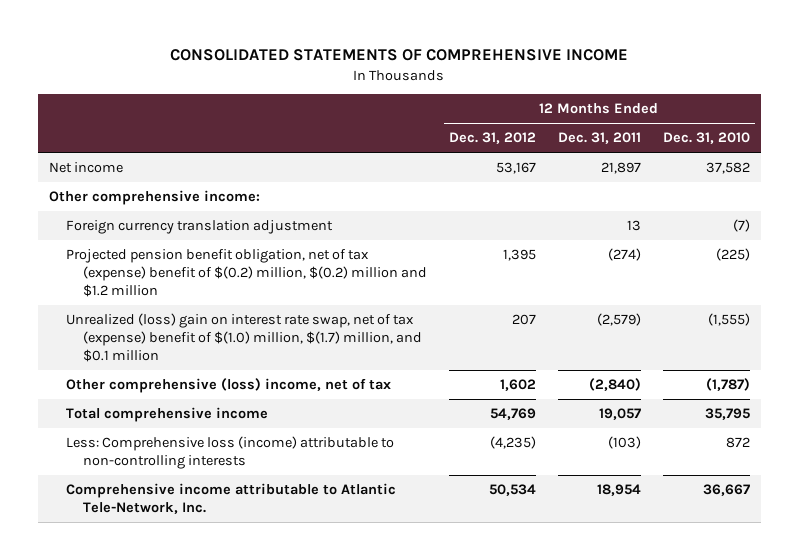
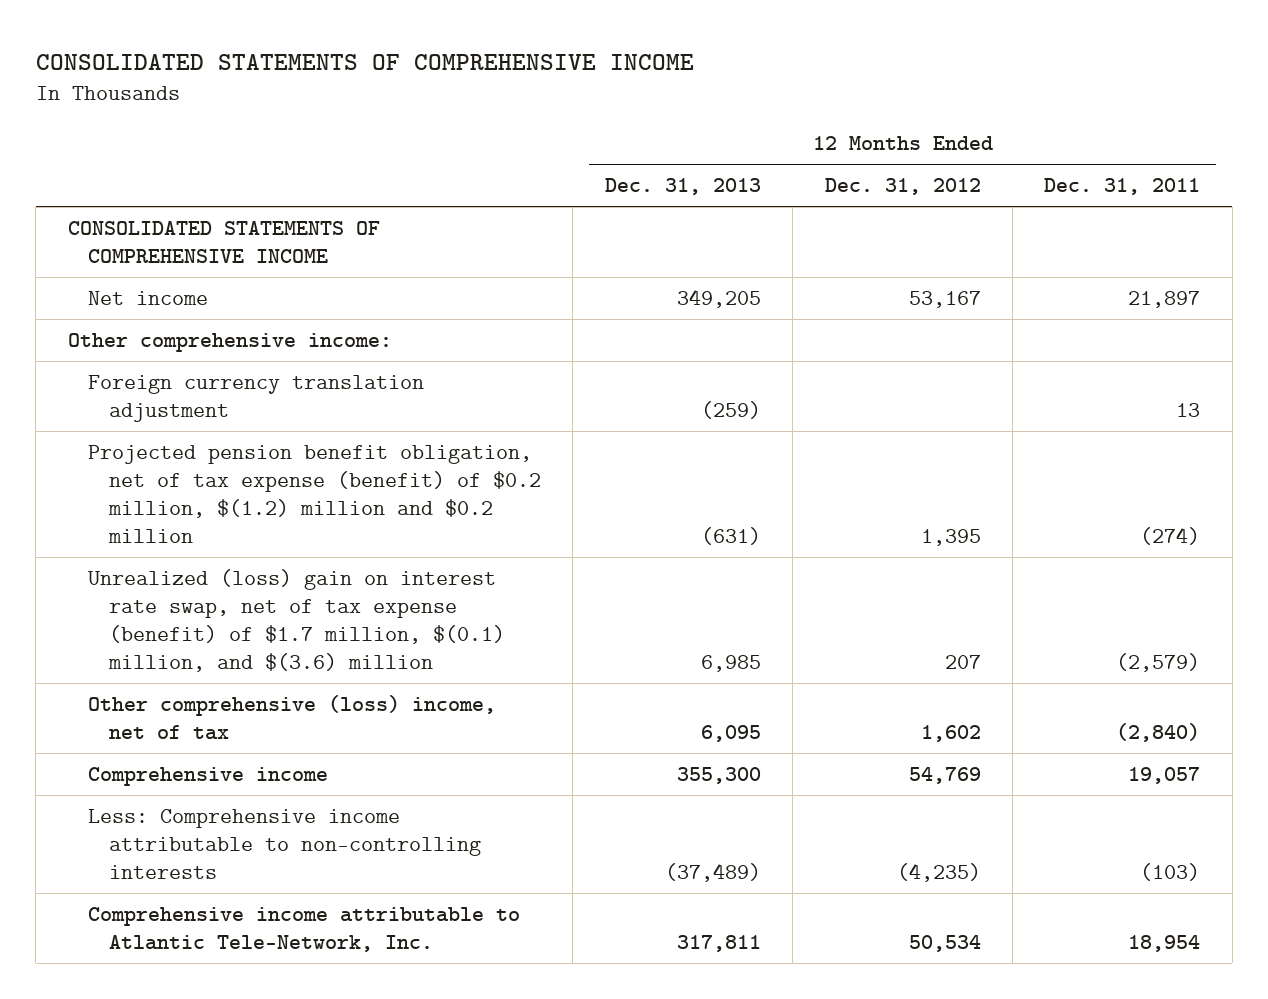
[662,132,750,145] Dec. 31, 2010 -> none
none -> [604,178,761,196] Dec. 31, 2013
none -> [67,220,380,263] CONSOLIDATED STATEMENTS OF COMPREHENSIVE INCOME
[65,249,428,298] Projected pension benefit obligation, net of tax (expense) benefit of $(0.2) million, $(0.2) million and $1.2 million -> [88,444,541,544] Projected pension benefit obligation, net of tax expense (benefit) of $0.2 million, $(1.2) million and $0.2 million
[65,313,423,363] Unrealized (loss) gain on interest rate swap, net of tax (expense) benefit of $(1.0) million, $(1.7) million, and $0.1 million -> [88,568,505,673] Unrealized (loss) gain on interest rate swap, net of tax expense (benefit) of $1.7 million, $(0.1) million, and $(3.6) million
[65,407,268,423] Total comprehensive income -> [88,766,329,786] Comprehensive income
[65,436,394,470] Less: Comprehensive loss (income) attributable to non-controlling interests -> [88,808,481,880] Less: Comprehensive income attributable to non-controlling interests

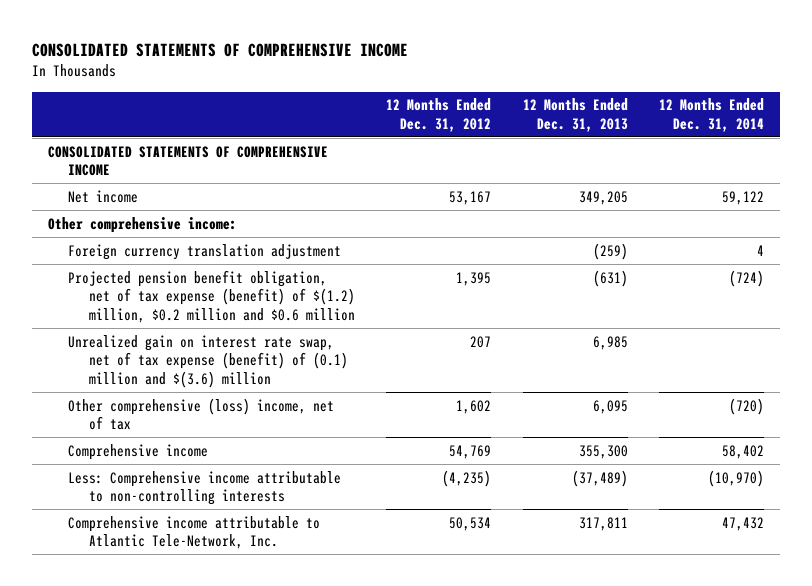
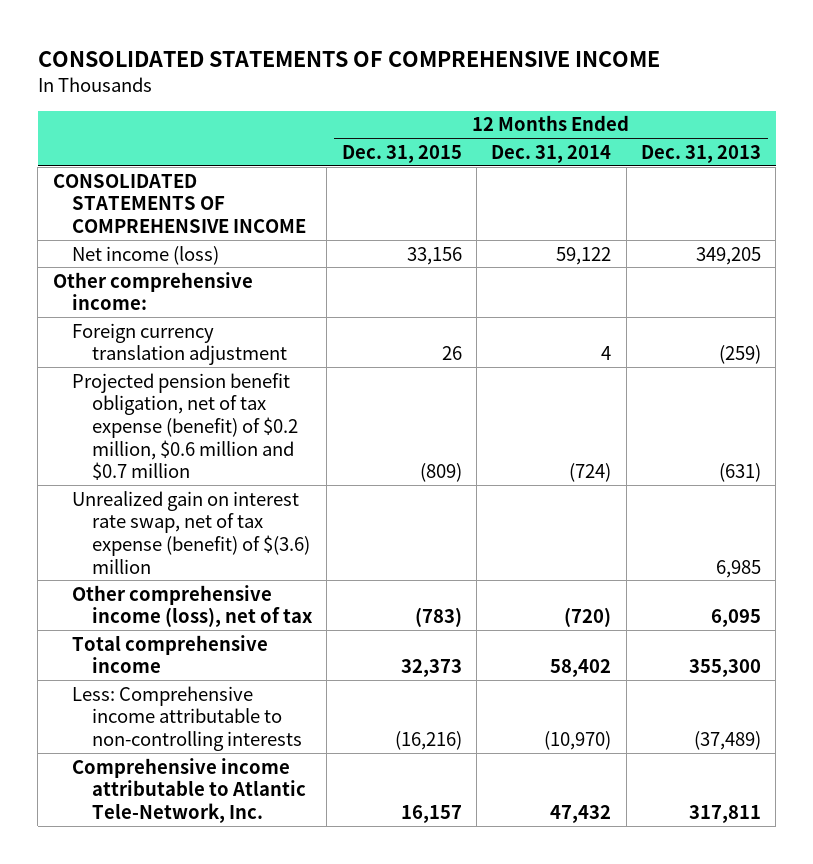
[386,98,492,132] 12 Months Ended Dec. 31, 2012 -> none
none -> [341,144,462,163] Dec. 31, 2015
[68,189,139,203] Net income -> [72,245,220,265] Net income (loss)
[68,269,355,323] Projected pension benefit obligation, net of tax expense (benefit) of $(1.2) million, $0.2 million and $0.6 million -> [72,372,299,481] Projected pension benefit obligation, net of tax expense (benefit) of $0.2 million, $0.6 million and $0.7 million
[68,334,348,388] Unrealized gain on interest rate swap, net of tax expense (benefit) of (0.1) million and $(3.6) million -> [72,490,311,574] Unrealized gain on interest rate swap, net of tax expense (benefit) of $(3.6) million
[68,397,335,431] Other comprehensive (loss) income, net of tax -> [72,584,314,628] Other comprehensive income (loss), net of tax
[68,443,209,460] Comprehensive income -> [72,634,269,674] Total comprehensive income

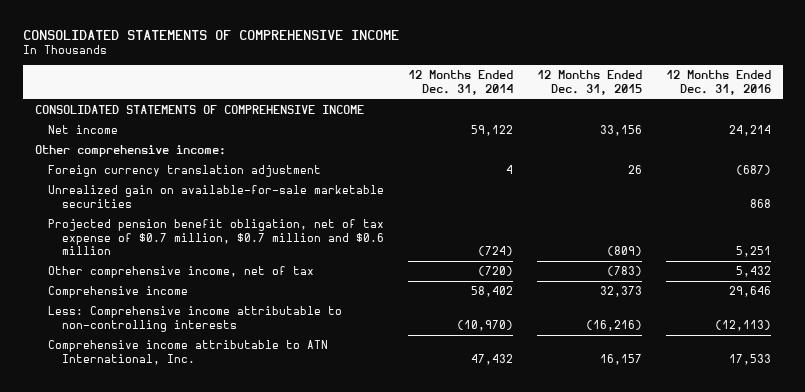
[640,144,761,163] Dec. 31, 2013 -> none
none -> [665,70,771,95] 12 Months Ended Dec. 31, 2016
[72,245,220,265] Net income (loss) -> [48,125,119,135] Net income
[72,490,311,574] Unrealized gain on interest rate swap, net of tax expense (benefit) of $(3.6) million -> none
none -> [48,185,385,208] Unrealized gain on available-for-sale marketable securities
[72,372,299,481] Projected pension benefit obligation, net of tax expense (benefit) of $0.2 million, $0.6 million and $0.7 million -> [48,219,385,256] Projected pension benefit obligation, net of tax expense of $0.7 million, $0.7 million and $0.6 million
[72,584,314,628] Other comprehensive income (loss), net of tax -> [48,266,315,279] Other comprehensive income, net of tax
[72,634,269,674] Total comprehensive income -> [48,286,189,299] Comprehensive income
[72,757,307,823] Comprehensive income attributable to Atlantic Tele-Network, Inc. -> [48,340,329,365] Comprehensive income attributable to ATN International, Inc.

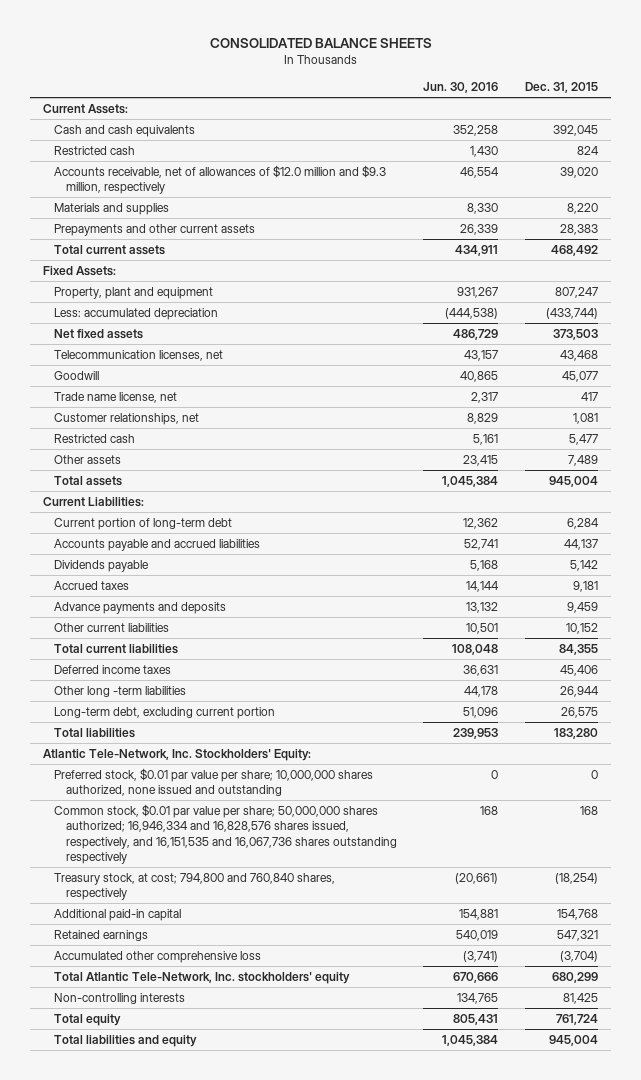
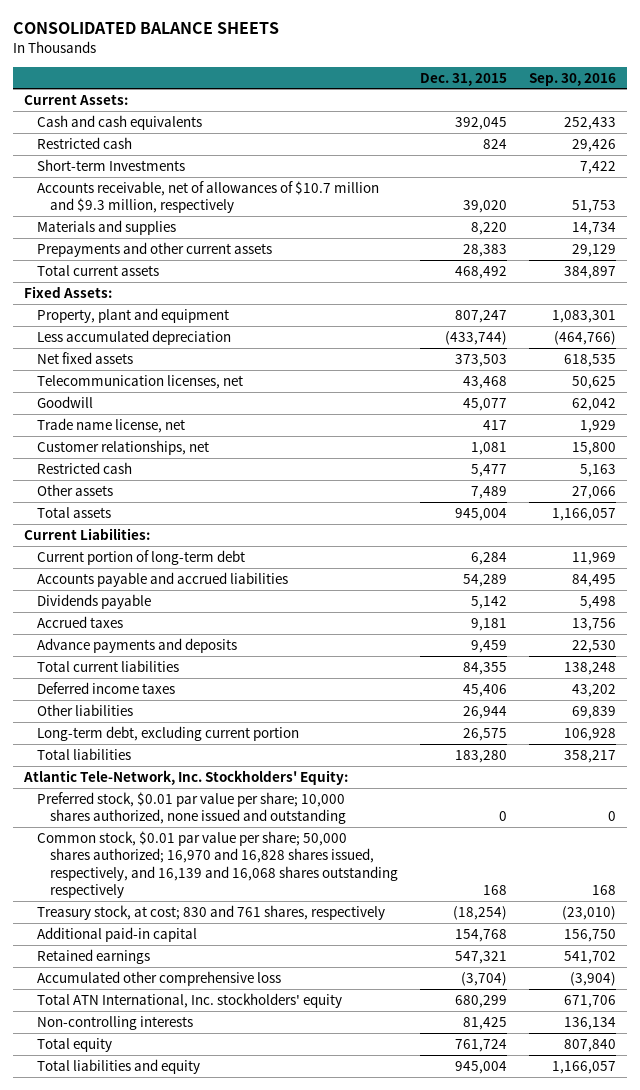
[423,82,499,94] Jun. 30, 2016 -> none
none -> [529,72,617,86] Sep. 30, 2016
none -> [37,158,186,171] Short-term Investments
[54,164,387,195] Accounts receivable, net of allowances of $12.0 million and $9.3 million, respectively -> [37,180,380,214] Accounts receivable, net of allowances of $10.7 million and $9.3 million, respectively
[54,307,219,320] Less: accumulated depreciation -> [37,329,232,345] Less accumulated depreciation
[564,538,599,550] 44,137 -> [463,573,508,587] 54,289
[54,622,170,632] Other current liabilities -> none
[54,685,187,697] Other long -term liabilities -> [37,703,134,716] Other liabilities
[54,767,374,797] Preferred stock, $0.01 par value per share; 10,000,000 shares authorized, none issued and outstanding -> [37,791,347,825] Preferred stock, $0.01 par value per share; 10,000 shares authorized, none issued and outstanding
[54,803,397,864] Common stock, $0.01 par value per share; 50,000,000 shares authorized; 16,946,334 and 16,828,576 shares issued, respectively, and 16,151,535 and 16,067,736 shares outstanding respectively -> [37,830,399,899] Common stock, $0.01 par value per share; 50,000 shares authorized; 16,970 and 16,828 shares issued, respectively, and 16,139 and 16,068 shares outstanding respectively
[54,872,336,901] Treasury stock, at cost; 794,800 and 760,840 shares, respectively -> [37,904,386,920] Treasury stock, at cost; 830 and 761 shares, respectively
[54,971,351,984] Total Atlantic Tele-Network, Inc. stockholders' equity -> [37,992,343,1008] Total ATN International, Inc. stockholders' equity

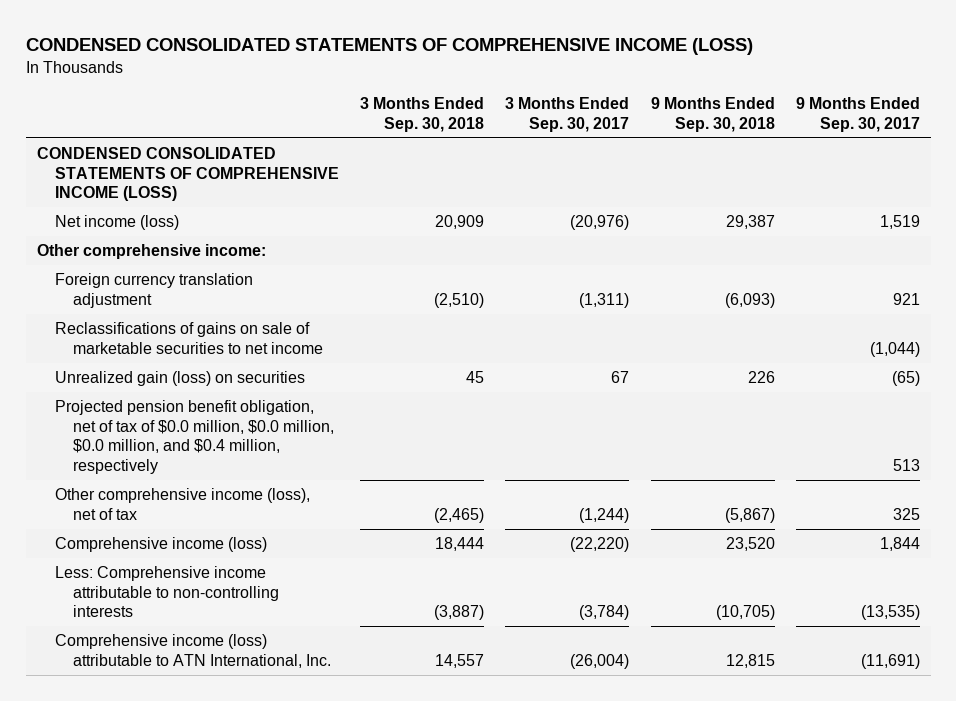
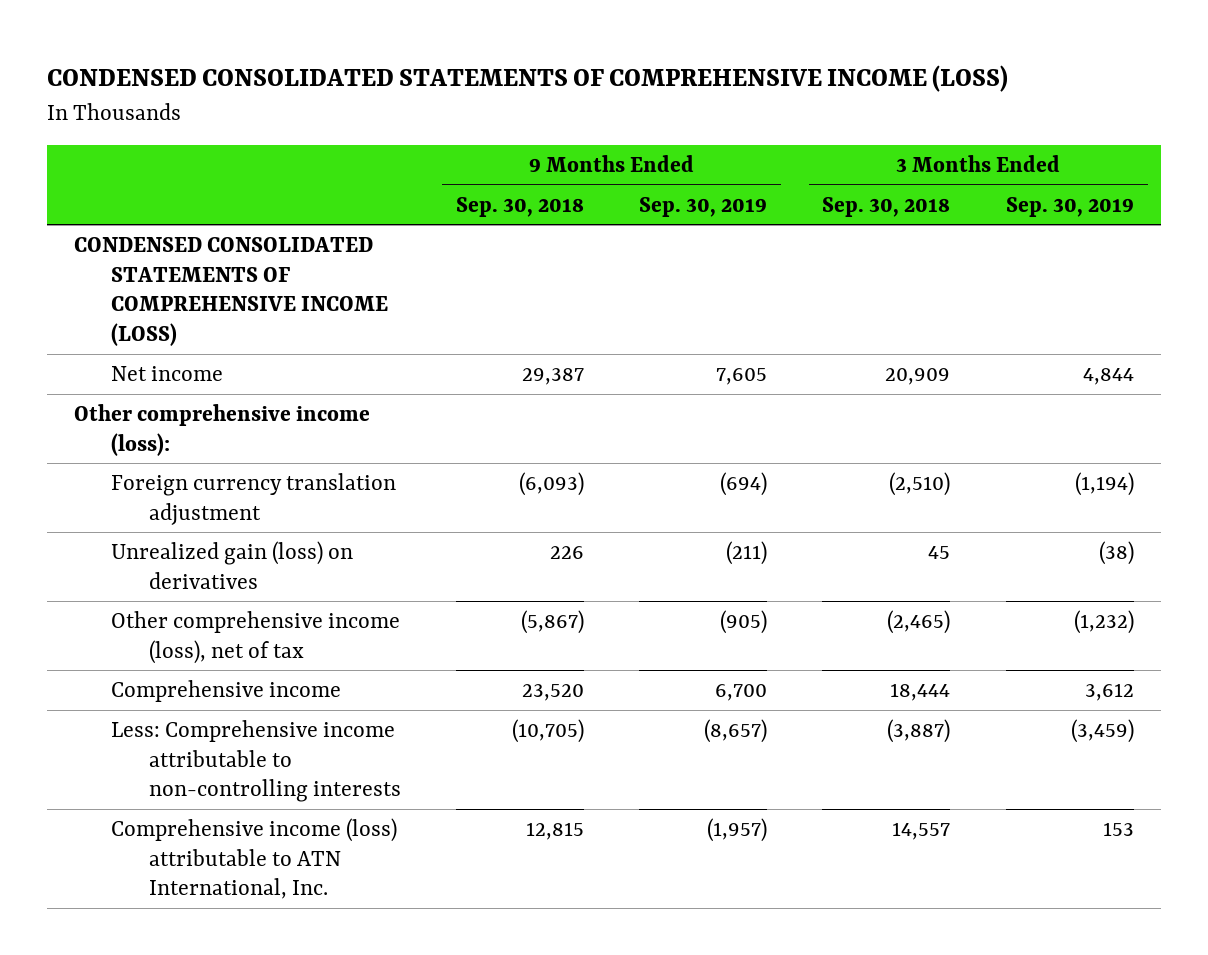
[505,97,630,132] 3 Months Ended Sep. 30, 2017 -> none
[795,97,920,132] 9 Months Ended Sep. 30, 2017 -> none
none -> [639,196,768,217] Sep. 30, 2019
none -> [1005,196,1134,217] Sep. 30, 2019
[54,215,179,231] Net income (loss) -> [111,365,224,381] Net income
[36,244,266,260] Other comprehensive income: -> [74,403,371,456] Other comprehensive income (loss):
[54,322,323,354] Reclassifications of gains on sale of marketable securities to net income -> none
[54,400,334,475] Projected pension benefit obligation, net of tax of $0.0 million, $0.0 million, $0.0 million, and $0.4 million, respectively -> none
[54,371,305,387] Unrealized gain (loss) on securities -> [111,540,354,589] Unrealized gain (loss) on derivatives
[54,537,267,553] Comprehensive income (loss) -> [111,679,342,702] Comprehensive income

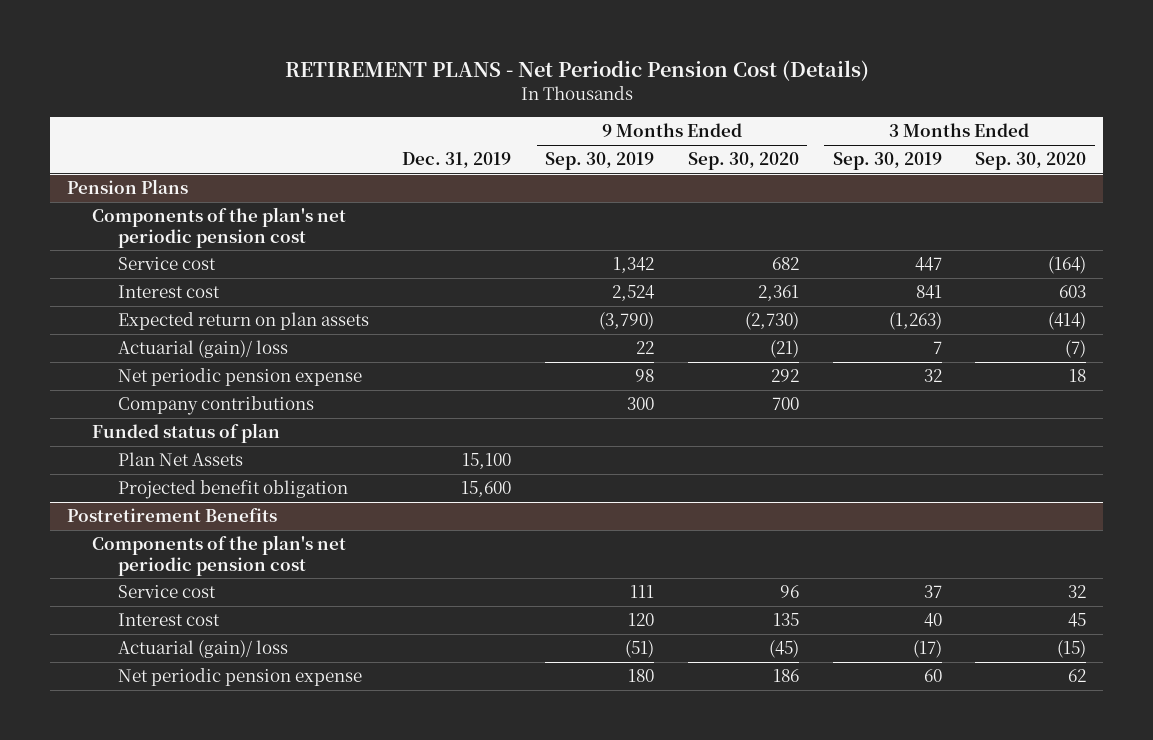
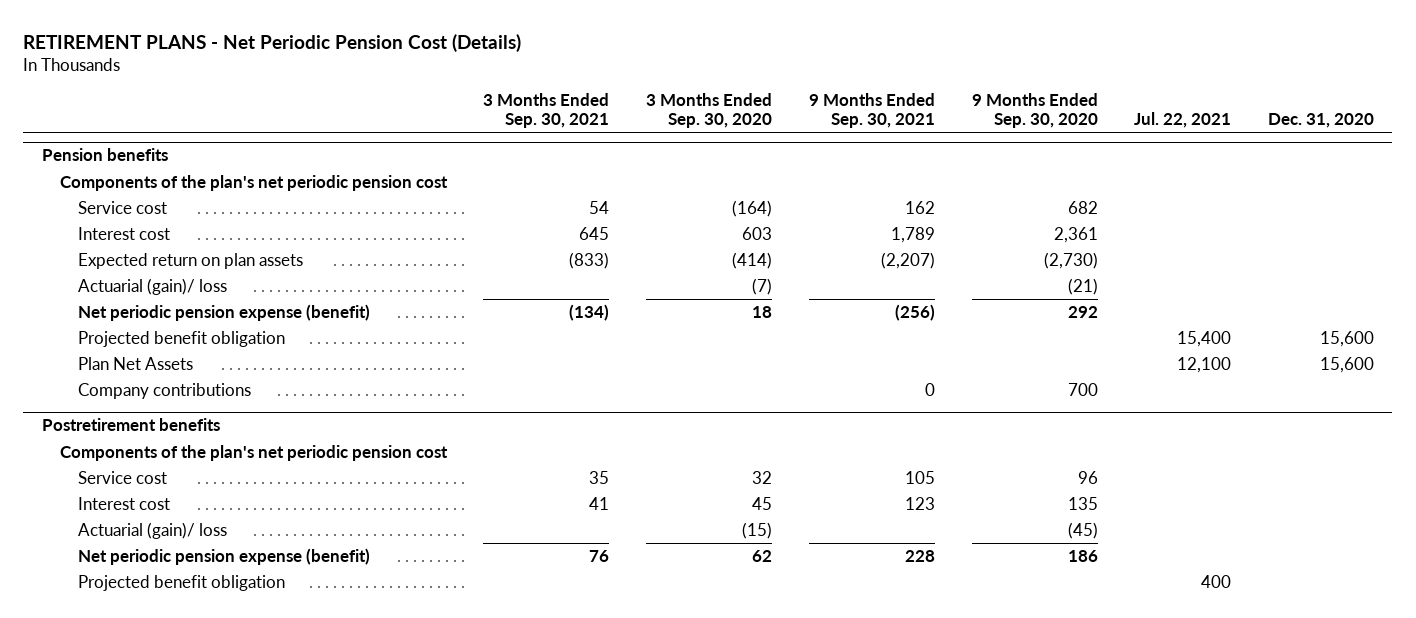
[402,152,512,169] Dec. 31, 2019 -> none
[545,152,655,171] Sep. 30, 2019 -> none
[832,152,942,171] Sep. 30, 2019 -> none
none -> [483,93,610,129] 3 Months Ended Sep. 30, 2021
none -> [808,93,935,129] 9 Months Ended Sep. 30, 2021
none -> [1134,112,1232,129] Jul. 22, 2021
none -> [1267,113,1374,129] Dec. 31, 2020
[66,179,188,195] Pension Plans -> [41,148,168,162] Pension benefits
[117,396,314,416] Company contributions -> none
[92,423,281,444] Funded status of plan -> none
[117,452,243,467] Plan Net Assets -> none
[117,368,362,387] Net periodic pension expense -> [77,303,370,321] Net periodic pension expense (benefit)
none -> [77,356,193,370] Plan Net Assets
none -> [77,382,251,399] Company contributions
[66,508,277,523] Postretirement Benefits -> [41,418,220,432] Postretirement benefits
[117,668,362,687] Net periodic pension expense -> [77,547,370,565] Net periodic pension expense (benefit)
none -> [77,574,285,591] Projected benefit obligation

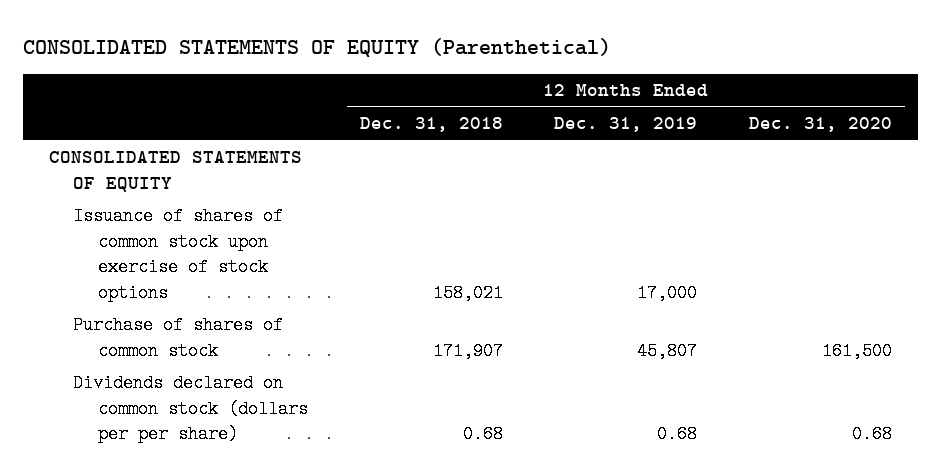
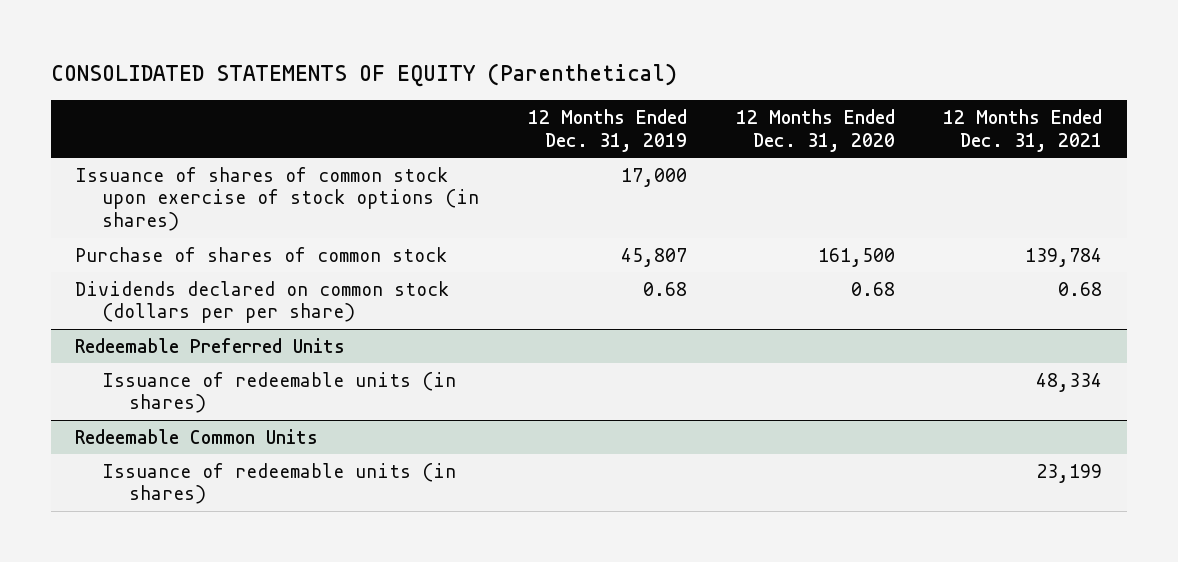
[359,117,503,133] Dec. 31, 2018 -> none
none -> [943,108,1103,152] 12 Months Ended Dec. 31, 2021
[49,151,303,192] CONSOLIDATED STATEMENTS OF EQUITY -> none
[73,207,284,302] Issuance of shares of common stock upon exercise of stock options -> [75,166,480,232] Issuance of shares of common stock upon exercise of stock options (in shares)
none -> [75,337,346,353] Redeemable Preferred Units
none -> [102,371,457,414] Issuance of redeemable units (in shares)
none -> [75,428,319,444] Redeemable Common Units
none -> [102,462,457,505] Issuance of redeemable units (in shares)

